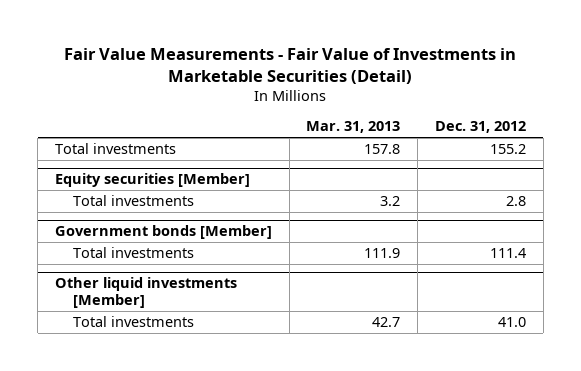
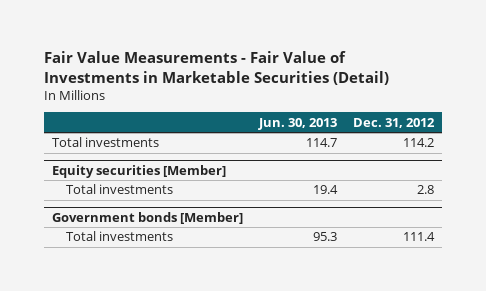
[306,121,401,134] Mar. 31, 2013 -> none
none -> [257,117,337,130] Jun. 30, 2013
[489,144,526,155] 155.2 -> [403,138,435,148] 114.2
[54,277,237,308] Other liquid investments [Member] -> none
[72,316,194,328] Total investments -> none

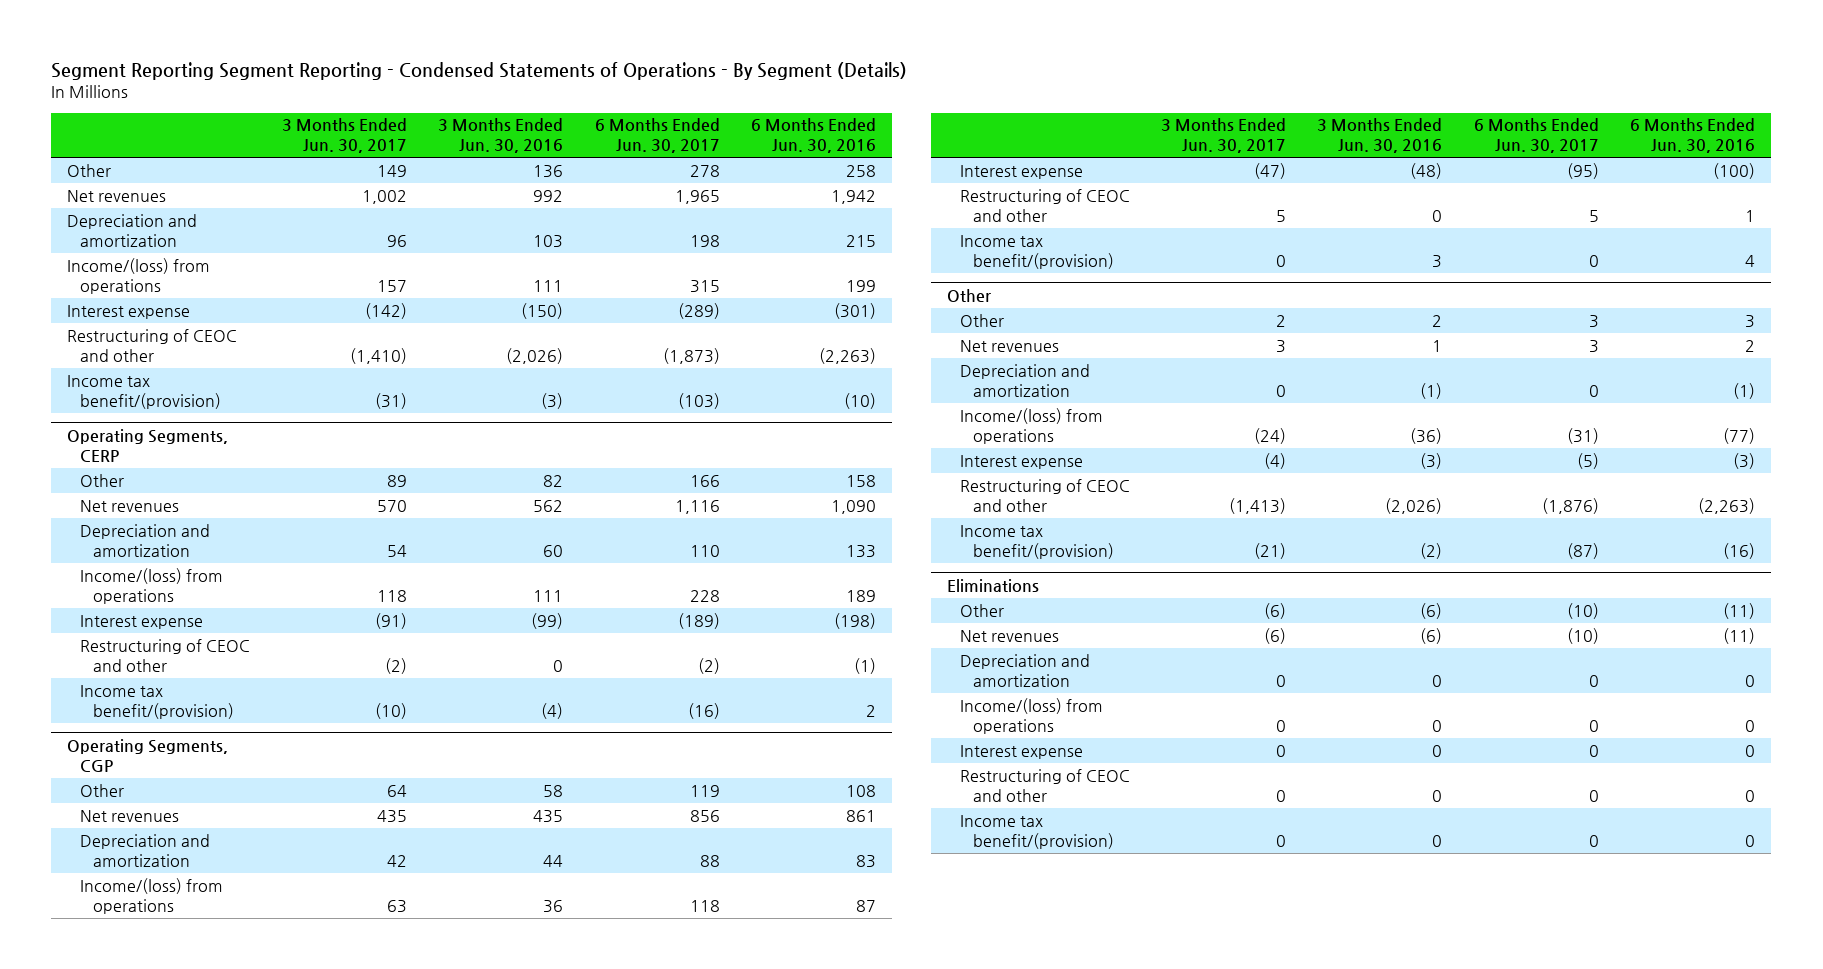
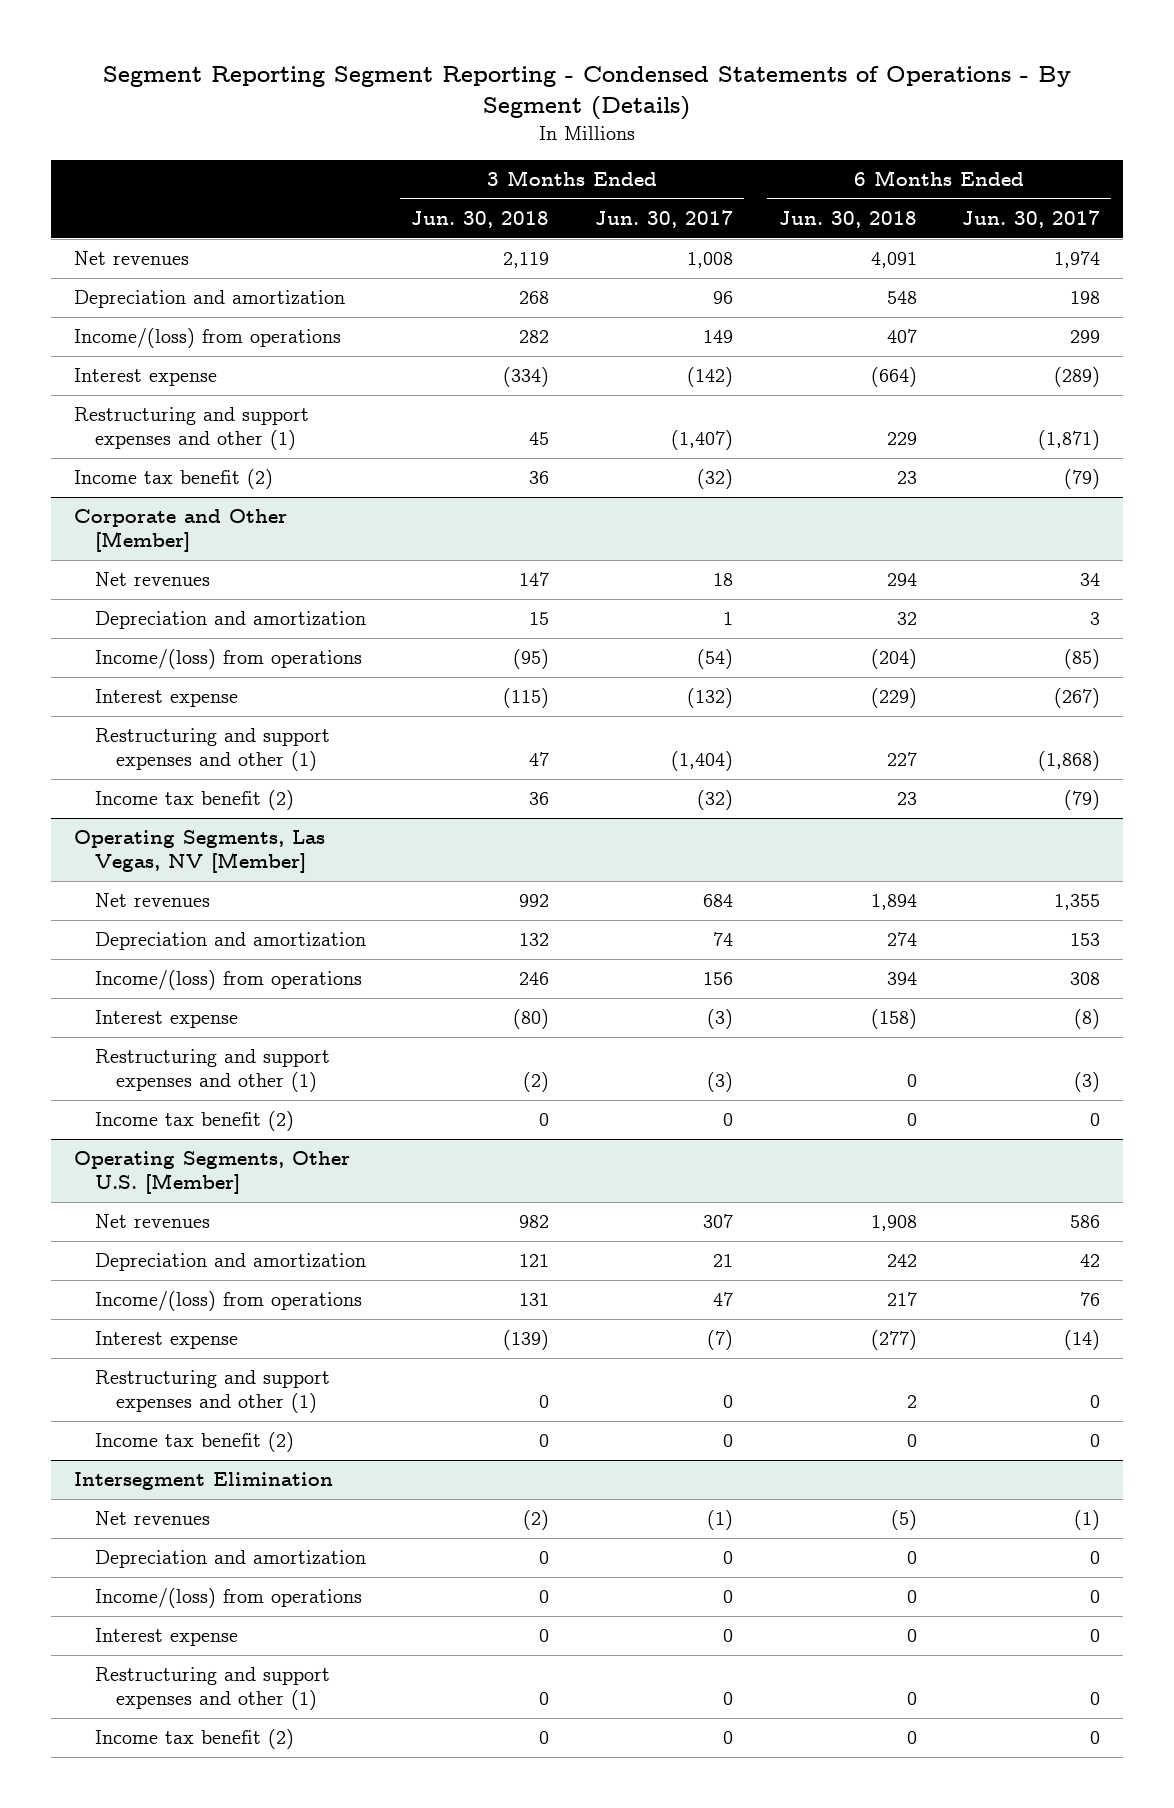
[438,118,564,154] 3 Months Ended Jun. 30, 2016 -> none
[750,118,876,154] 6 Months Ended Jun. 30, 2016 -> none
none -> [411,211,550,229] Jun. 30, 2018
none -> [778,211,917,229] Jun. 30, 2018
[67,163,112,177] Other -> none
[361,189,407,204] 1,002 -> [686,252,733,269] 1,008
[674,189,720,204] 1,965 -> [1054,251,1101,269] 1,974
[376,279,407,292] 157 -> [702,330,733,344] 149
[689,279,720,293] 315 -> [1070,330,1101,344] 299
[67,328,238,362] Restructuring of CEOC and other -> none
[67,428,229,462] Operating Segments, CERP -> none
[80,473,125,487] Other -> none
[80,638,251,672] Restructuring of CEOC and other -> none
[67,738,229,772] Operating Segments, CGP -> none
[80,783,125,797] Other -> none
[959,188,1130,222] Restructuring of CEOC and other -> none
[946,288,991,302] Other -> none
[959,313,1004,327] Other -> none
[959,478,1130,512] Restructuring of CEOC and other -> none
[959,603,1004,617] Other -> none
none -> [73,407,309,451] Restructuring and support expenses and other (1)
[67,374,222,409] Income tax benefit/(provision) -> [73,469,273,490] Income tax benefit (2)
[374,392,407,409] (31) -> [696,469,733,490] (32)
[677,392,720,409] (103) -> [1064,469,1101,490] (79)
none -> [73,509,287,553] Corporate and Other [Member]
[376,499,407,512] 570 -> [712,573,733,587] 18
[674,499,720,514] 1,116 -> [1080,573,1101,587] 34
[386,544,407,557] 54 -> [722,612,733,626] 1
[689,544,720,557] 110 -> [1090,612,1101,626] 3
[376,589,407,602] 118 -> [696,649,733,670] (54)
[689,589,720,602] 228 -> [1064,649,1101,670] (85)
[374,612,407,629] (91) -> [686,688,733,709] (132)
[677,612,720,629] (189) -> [1054,688,1101,709] (267)
none -> [94,728,330,772] Restructuring and support expenses and other (1)
[80,684,235,719] Income tax benefit/(provision) -> [94,790,294,811] Income tax benefit (2)
[374,702,407,719] (10) -> [696,790,733,811] (32)
[687,702,720,719] (16) -> [1064,790,1101,811] (79)
none -> [73,830,325,874] Operating Segments, Las Vegas, NV [Member]
[376,809,407,823] 435 -> [702,894,733,908] 684
[689,809,720,822] 856 -> [1054,894,1101,911] 1,355
[386,854,407,867] 42 -> [712,932,733,947] 74
[699,854,720,867] 88 -> [1070,933,1101,947] 153
[386,899,407,913] 63 -> [702,972,733,986] 156
[689,899,720,912] 118 -> [1070,972,1101,986] 308
[1254,162,1287,179] (47) -> [706,1009,733,1030] (3)
[1566,162,1599,179] (95) -> [1074,1009,1101,1030] (8)
none -> [94,1049,330,1093] Restructuring and support expenses and other (1)
[959,234,1114,269] Income tax benefit/(provision) -> [94,1111,294,1132] Income tax benefit (2)
none -> [73,1151,350,1195] Operating Segments, Other U.S. [Member]
[1276,339,1287,353] 3 -> [702,1214,733,1229] 307
[1588,339,1599,353] 3 -> [1070,1215,1101,1229] 586
[1276,384,1287,397] 0 -> [712,1254,733,1268] 21
[1588,384,1599,397] 0 -> [1080,1254,1101,1268] 42
[1254,427,1287,444] (24) -> [712,1292,733,1307] 47
[1566,427,1599,444] (31) -> [1080,1292,1101,1307] 76
[1264,452,1287,469] (4) -> [706,1330,733,1351] (7)
[1576,452,1599,469] (5) -> [1064,1330,1101,1351] (14)
none -> [94,1370,330,1414] Restructuring and support expenses and other (1)
[959,524,1114,559] Income tax benefit/(provision) -> [94,1432,294,1453] Income tax benefit (2)
[1254,542,1287,559] (21) -> [722,1434,733,1448] 0
[1566,542,1599,559] (87) -> [1090,1434,1101,1448] 0
[946,578,1039,592] Eliminations -> [73,1472,333,1491] Intersegment Elimination
[1264,627,1287,644] (6) -> [706,1510,733,1531] (1)
[1566,627,1599,644] (10) -> [1074,1510,1101,1531] (1)
[959,768,1130,802] Restructuring of CEOC and other -> none
none -> [94,1667,330,1711] Restructuring and support expenses and other (1)
[959,814,1114,849] Income tax benefit/(provision) -> [94,1729,294,1750] Income tax benefit (2)

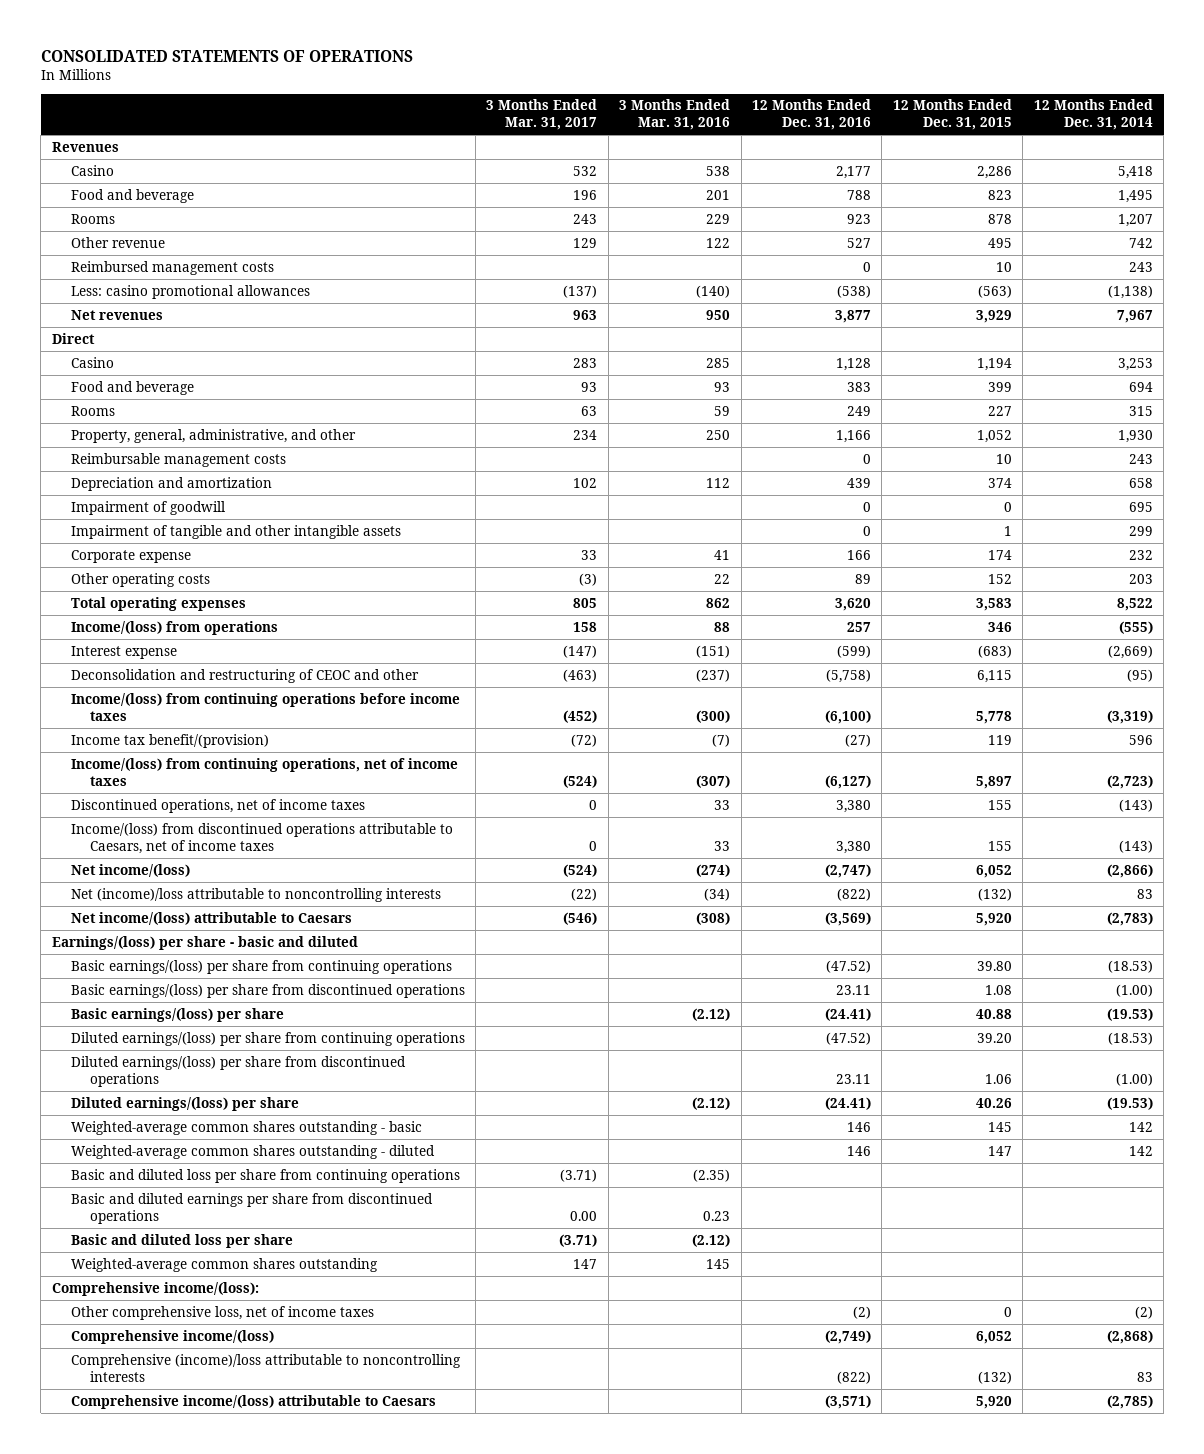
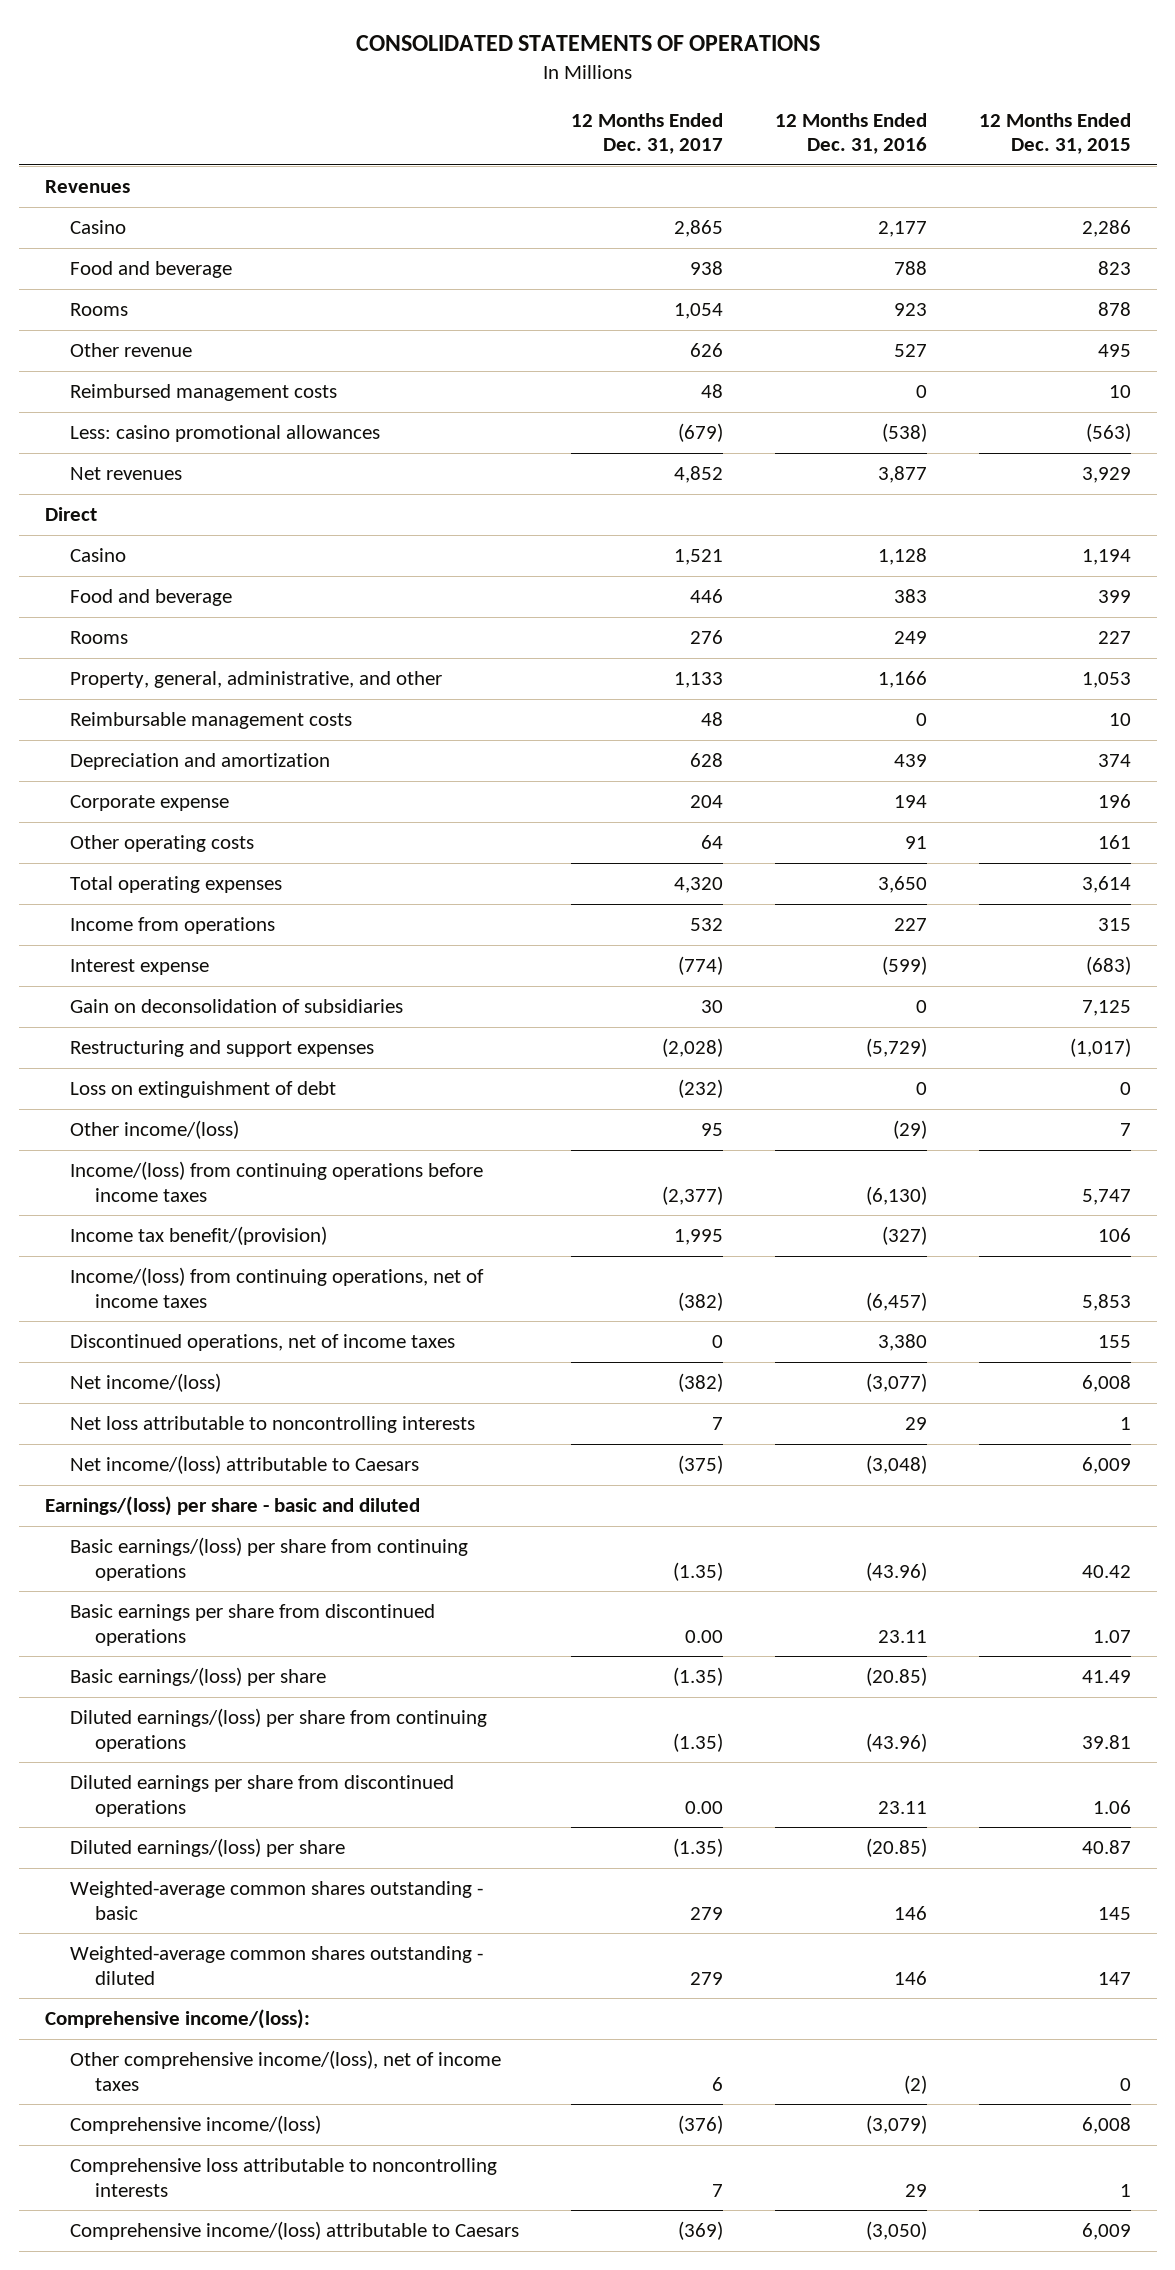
[486,99,598,131] 3 Months Ended Mar. 31, 2017 -> none
[619,99,731,131] 3 Months Ended Mar. 31, 2016 -> none
[1033,99,1153,131] 12 Months Ended Dec. 31, 2014 -> none
none -> [570,112,723,154] 12 Months Ended Dec. 31, 2017
[976,429,1012,443] 1,052 -> [1081,672,1131,689] 1,053
[70,500,226,515] Impairment of goodwill -> none
[70,524,401,539] Impairment of tangible and other intangible assets -> none
[847,549,872,560] 166 -> [893,795,927,809] 194
[987,549,1012,560] 174 -> [1097,794,1131,809] 196
[855,573,872,584] 89 -> [904,836,927,850] 91
[987,573,1012,584] 152 -> [1097,835,1131,850] 161
[835,597,872,611] 3,620 -> [877,876,927,894] 3,650
[975,597,1012,611] 3,583 -> [1081,876,1131,894] 3,614
[70,620,278,635] Income/(loss) from operations -> [69,917,275,935] Income from operations
[847,621,872,632] 257 -> [893,918,927,932] 227
[987,621,1012,632] 346 -> [1097,918,1131,932] 315
[70,668,419,683] Deconsolidation and restructuring of CEOC and other -> none
none -> [69,999,403,1014] Gain on deconsolidation of subsidiaries
none -> [69,1040,374,1058] Restructuring and support expenses
none -> [69,1081,336,1099] Loss on extinguishment of debt
none -> [69,1120,239,1140] Other income/(loss)
[825,709,872,724] (6,100) -> [865,1185,927,1205] (6,130)
[975,710,1012,724] 5,778 -> [1081,1188,1131,1205] 5,747
[845,733,872,747] (27) -> [881,1226,927,1246] (327)
[987,734,1012,745] 119 -> [1097,1228,1131,1243] 106
[825,774,872,789] (6,127) -> [865,1291,927,1311] (6,457)
[975,775,1012,789] 5,897 -> [1081,1293,1131,1311] 5,853
[70,822,453,854] Income/(loss) from discontinued operations attributable to Caesars, net of income taxes -> none
[825,863,872,878] (2,747) -> [865,1373,927,1393] (3,077)
[975,864,1012,878] 6,052 -> [1081,1375,1131,1393] 6,008
[70,887,441,902] Net (income)/loss attributable to noncontrolling interests -> [69,1416,475,1434] Net loss attributable to noncontrolling interests
[837,887,872,901] (822) -> [904,1417,927,1431] 29
[977,887,1012,901] (132) -> [1119,1417,1131,1431] 1
[825,911,872,926] (3,569) -> [865,1455,927,1475] (3,048)
[975,912,1012,926] 5,920 -> [1081,1457,1131,1475] 6,009
[826,959,872,973] (47.52) -> [865,1561,927,1581] (43.96)
[976,960,1012,971] 39.80 -> [1081,1564,1131,1578] 40.42
[70,983,465,998] Basic earnings/(loss) per share from discontinued operations -> [69,1604,435,1646] Basic earnings per share from discontinued operations
[984,984,1012,995] 1.08 -> [1092,1629,1131,1643] 1.07
[825,1007,872,1021] (24.41) -> [865,1667,927,1687] (20.85)
[975,1008,1012,1019] 40.88 -> [1081,1670,1131,1684] 41.49
[826,1031,872,1045] (47.52) -> [865,1732,927,1752] (43.96)
[976,1032,1012,1043] 39.20 -> [1081,1734,1131,1749] 39.81
[70,1055,406,1087] Diluted earnings/(loss) per share from discontinued operations -> [69,1775,454,1817] Diluted earnings per share from discontinued operations
[825,1096,872,1110] (24.41) -> [865,1838,927,1858] (20.85)
[975,1097,1012,1108] 40.26 -> [1081,1840,1131,1855] 40.87
[70,1168,460,1183] Basic and diluted loss per share from continuing operations -> none
[70,1192,433,1224] Basic and diluted earnings per share from discontinued operations -> none
[70,1233,293,1248] Basic and diluted loss per share -> none
[70,1257,378,1272] Weighted-average common shares outstanding -> none
[70,1305,374,1320] Other comprehensive loss, net of income taxes -> [69,2050,501,2091] Other comprehensive income/(loss), net of income taxes
[825,1329,872,1344] (2,749) -> [865,2115,927,2135] (3,079)
[975,1330,1012,1344] 6,052 -> [1081,2117,1131,2135] 6,008
[70,1353,461,1382] Comprehensive (income)/loss attributable to noncontrolling interests -> [69,2158,497,2197] Comprehensive loss attributable to noncontrolling interests
[837,1370,872,1384] (822) -> [904,2183,927,2197] 29
[977,1370,1012,1384] (132) -> [1119,2183,1131,2197] 1
[825,1394,872,1409] (3,571) -> [865,2221,927,2241] (3,050)
[975,1395,1012,1409] 5,920 -> [1081,2223,1131,2241] 6,009

